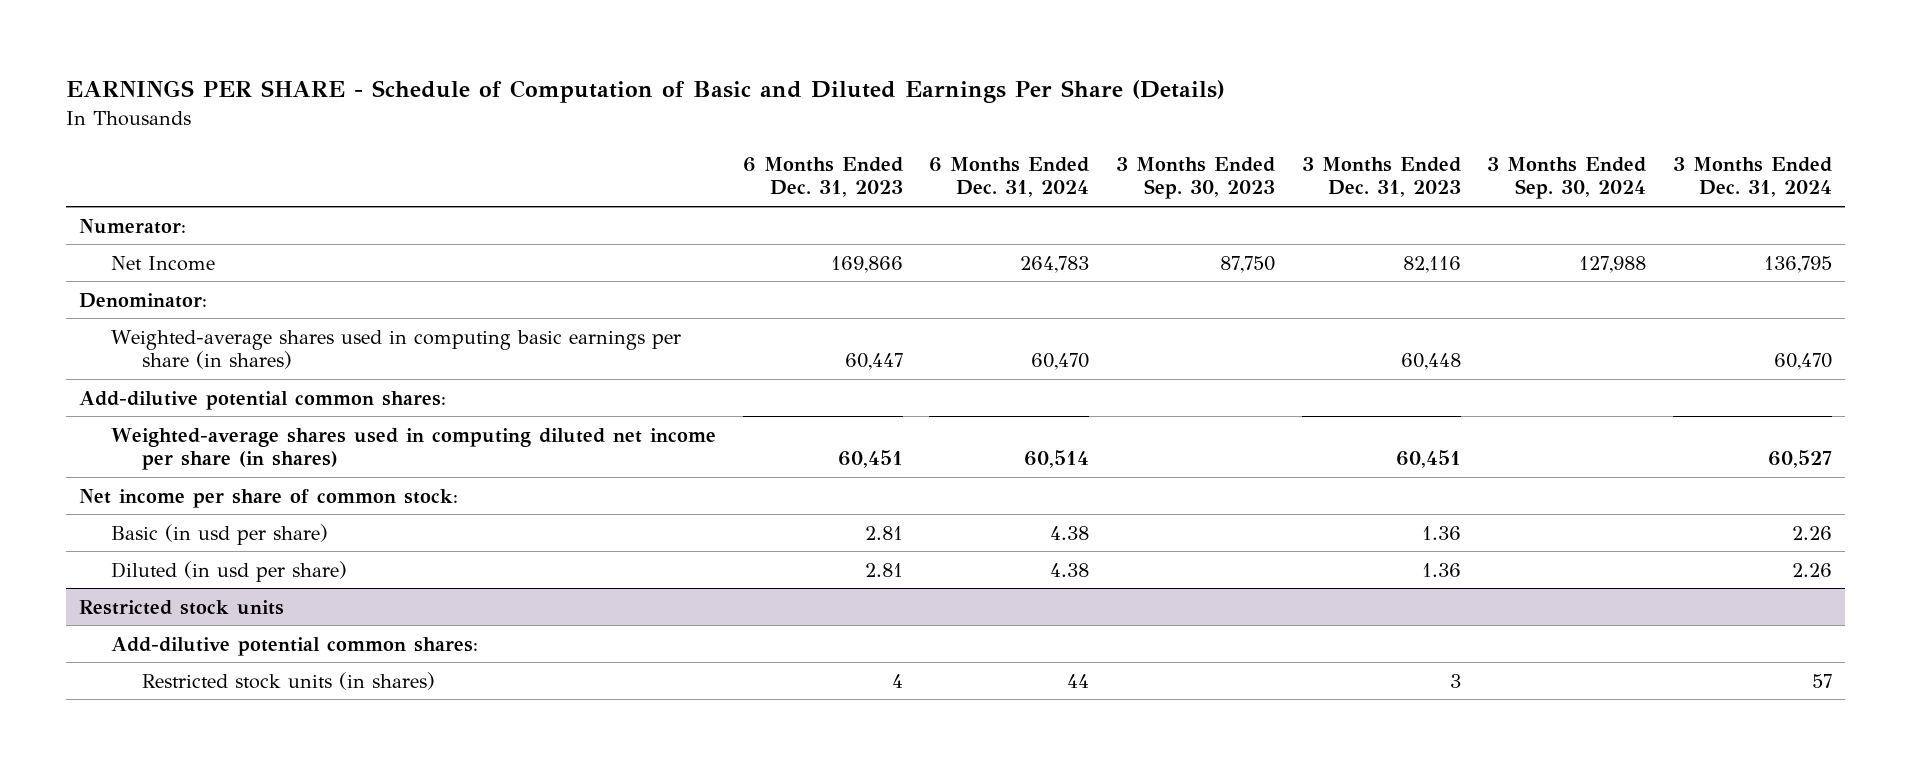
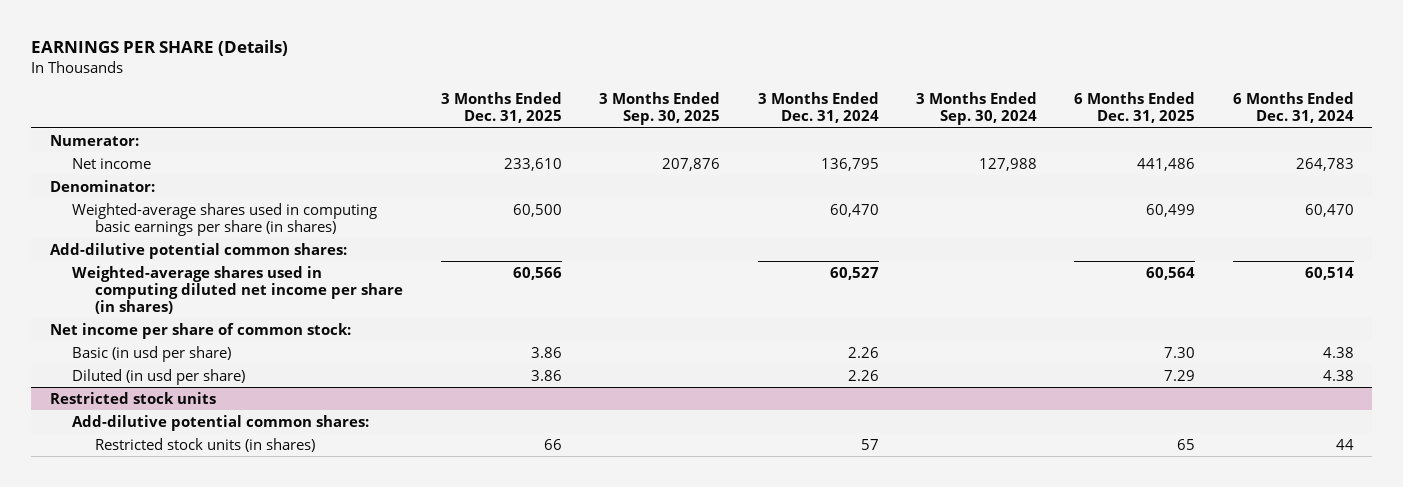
[66,80,1226,104] EARNINGS PER SHARE - Schedule of Computation of Basic and Diluted Earnings Per Share (Details) -> [30,40,288,57] EARNINGS PER SHARE (Details)
[742,156,903,198] 6 Months Ended Dec. 31, 2023 -> none
[1115,156,1275,200] 3 Months Ended Sep. 30, 2023 -> none
[1301,156,1461,198] 3 Months Ended Dec. 31, 2023 -> none
none -> [440,92,562,124] 3 Months Ended Dec. 31, 2025
none -> [599,92,721,126] 3 Months Ended Sep. 30, 2025
none -> [1074,92,1196,124] 6 Months Ended Dec. 31, 2025
[110,255,215,271] Net Income -> [72,157,152,169] Net income

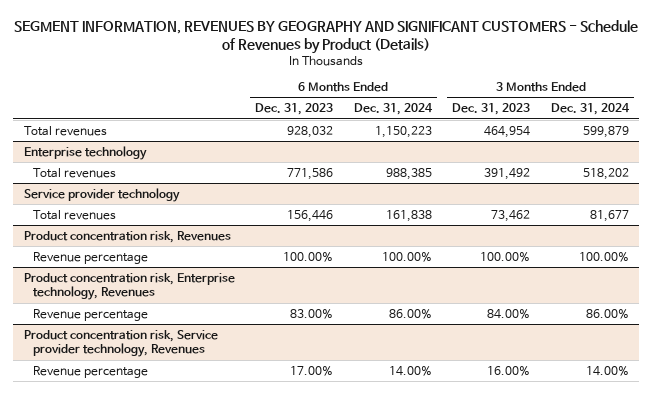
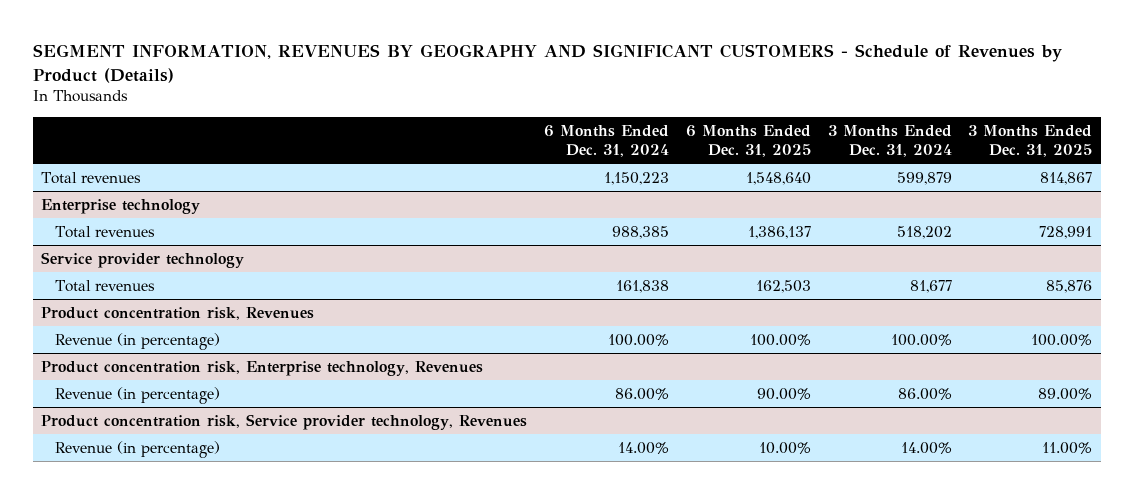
[255,103,334,116] Dec. 31, 2023 -> none
[452,103,531,116] Dec. 31, 2023 -> none
none -> [685,124,811,157] 6 Months Ended Dec. 31, 2025
none -> [968,124,1093,157] 3 Months Ended Dec. 31, 2025
[32,251,148,264] Revenue percentage -> [54,332,220,350] Revenue (in percentage)
[32,308,148,321] Revenue percentage -> [54,386,220,404] Revenue (in percentage)
[32,365,148,378] Revenue percentage -> [54,440,220,458] Revenue (in percentage)

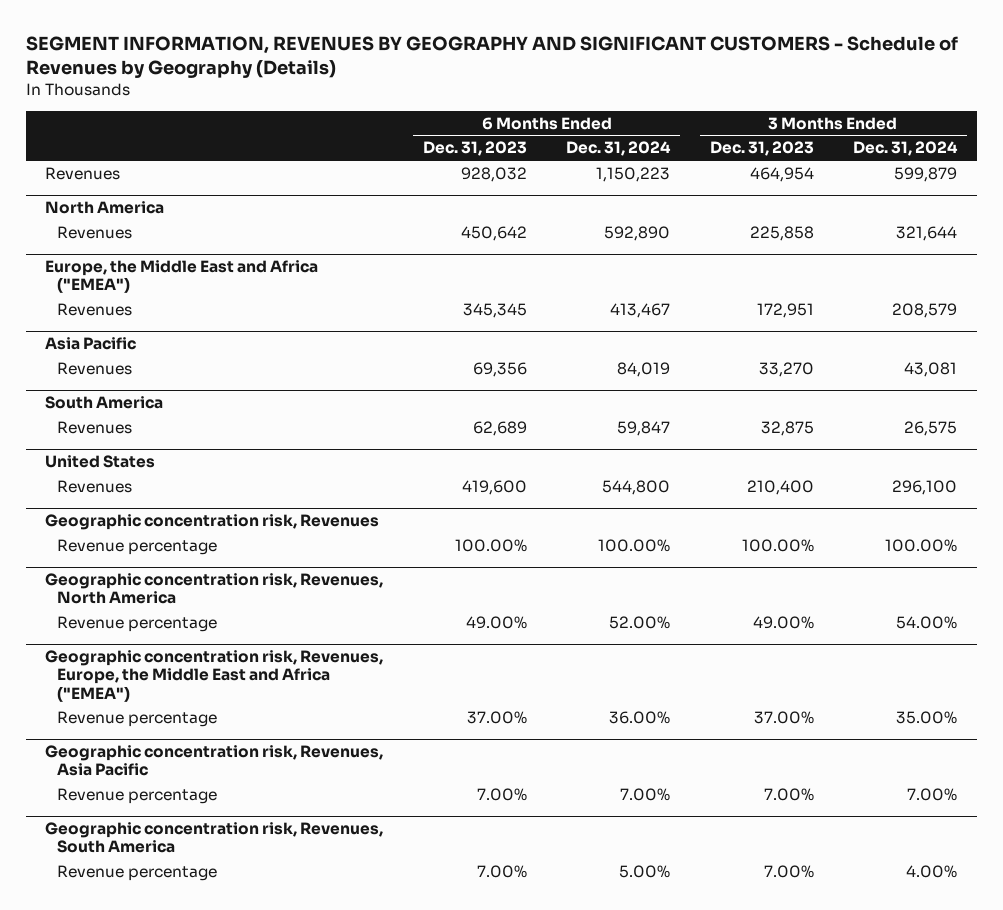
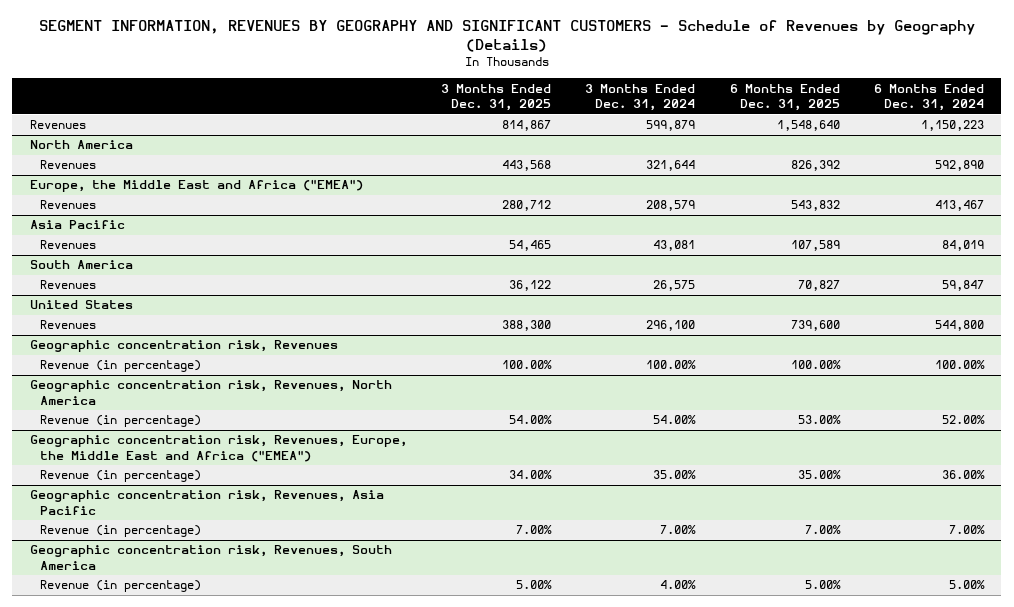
[422,141,527,157] Dec. 31, 2023 -> none
[709,141,814,157] Dec. 31, 2023 -> none
none -> [441,83,552,112] 3 Months Ended Dec. 31, 2025
none -> [729,83,840,112] 6 Months Ended Dec. 31, 2025
[57,538,218,555] Revenue percentage -> [39,360,201,373] Revenue (in percentage)
[57,615,218,632] Revenue percentage -> [39,415,201,428] Revenue (in percentage)
[57,710,218,727] Revenue percentage -> [39,470,201,483] Revenue (in percentage)
[57,787,218,804] Revenue percentage -> [39,525,201,538] Revenue (in percentage)
[57,864,218,881] Revenue percentage -> [39,580,201,593] Revenue (in percentage)

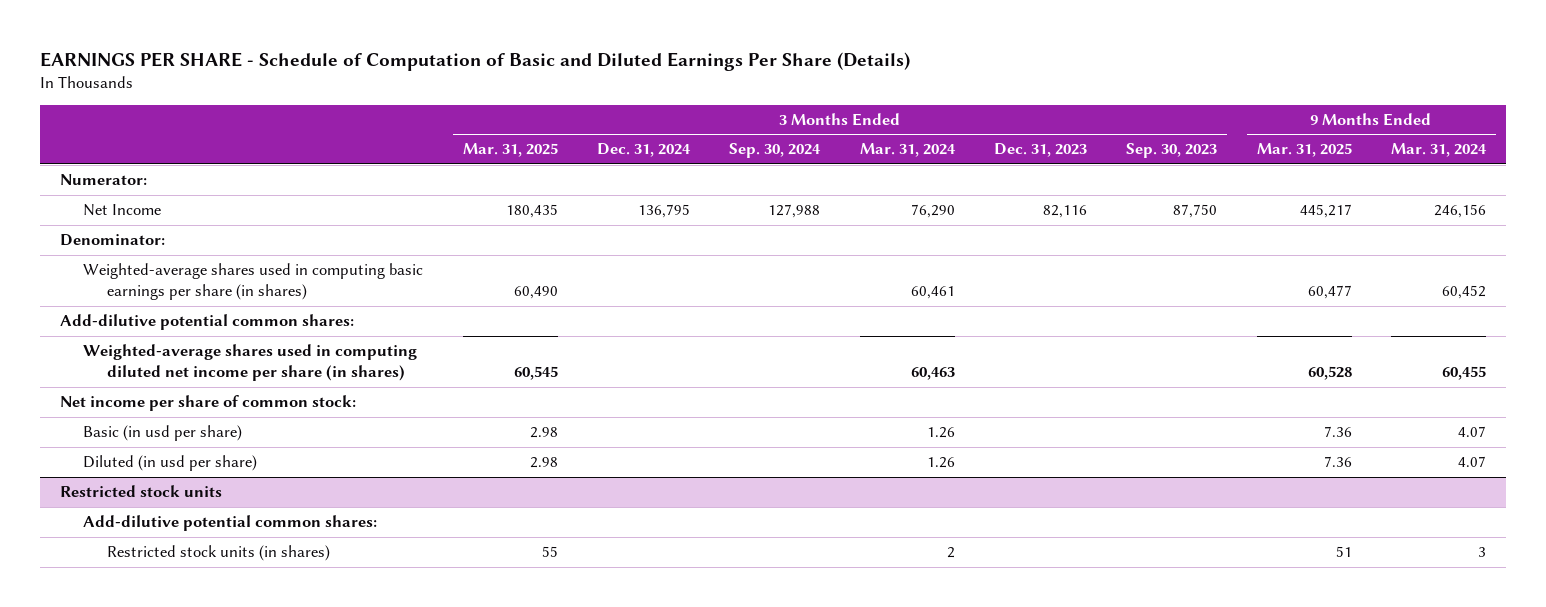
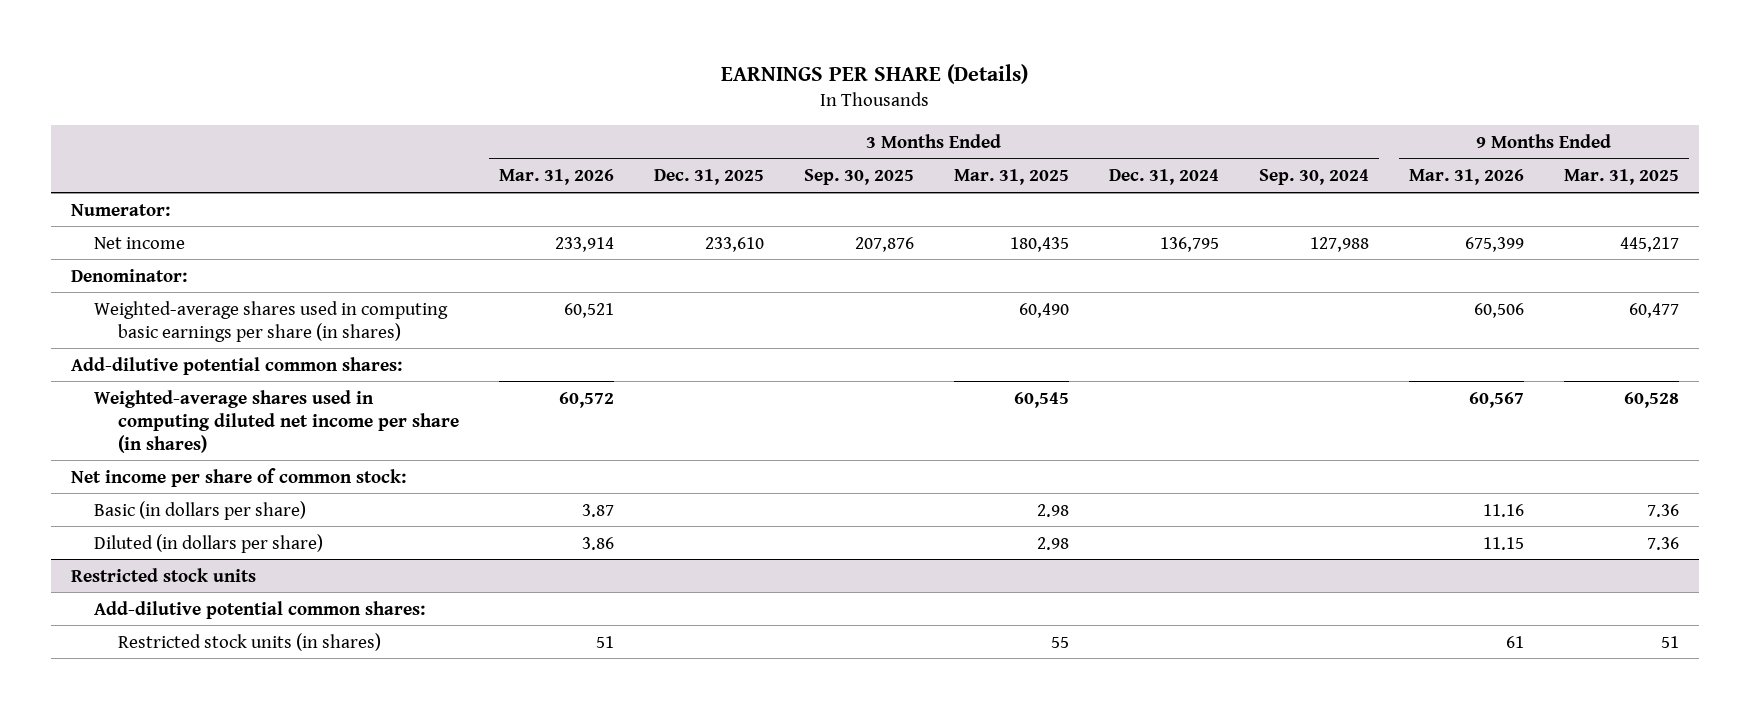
[40,51,911,71] EARNINGS PER SHARE - Schedule of Computation of Basic and Diluted Earnings Per Share (Details) -> [720,63,1028,84] EARNINGS PER SHARE (Details)
[859,143,956,158] Mar. 31, 2024 -> none
[993,143,1087,158] Dec. 31, 2023 -> none
[1126,143,1218,159] Sep. 30, 2023 -> none
[1390,143,1487,158] Mar. 31, 2024 -> none
none -> [498,169,614,186] Mar. 31, 2026
none -> [653,169,764,186] Dec. 31, 2025
none -> [803,169,914,186] Sep. 30, 2025
none -> [1408,169,1524,186] Mar. 31, 2026
[83,204,162,217] Net Income -> [94,236,186,249] Net income
[83,425,243,442] Basic (in usd per share) -> [94,500,307,520] Basic (in dollars per share)
[83,455,258,472] Diluted (in usd per share) -> [94,533,324,553] Diluted (in dollars per share)

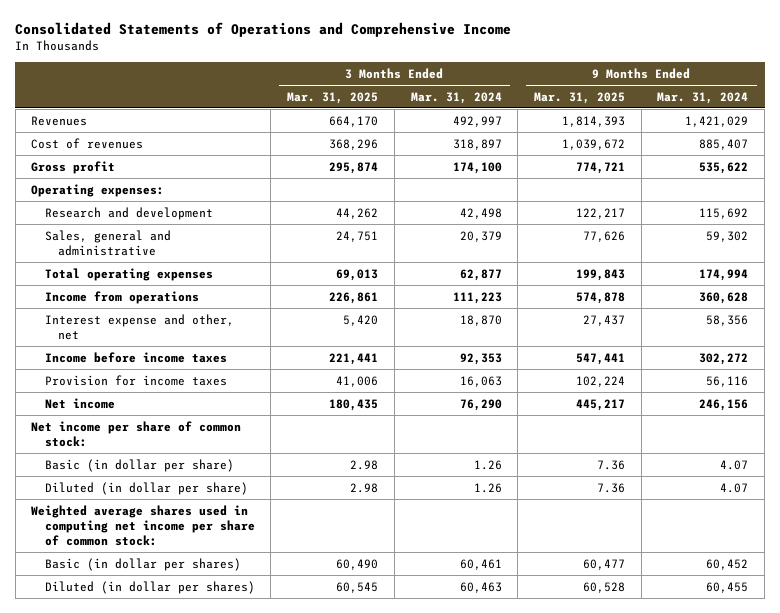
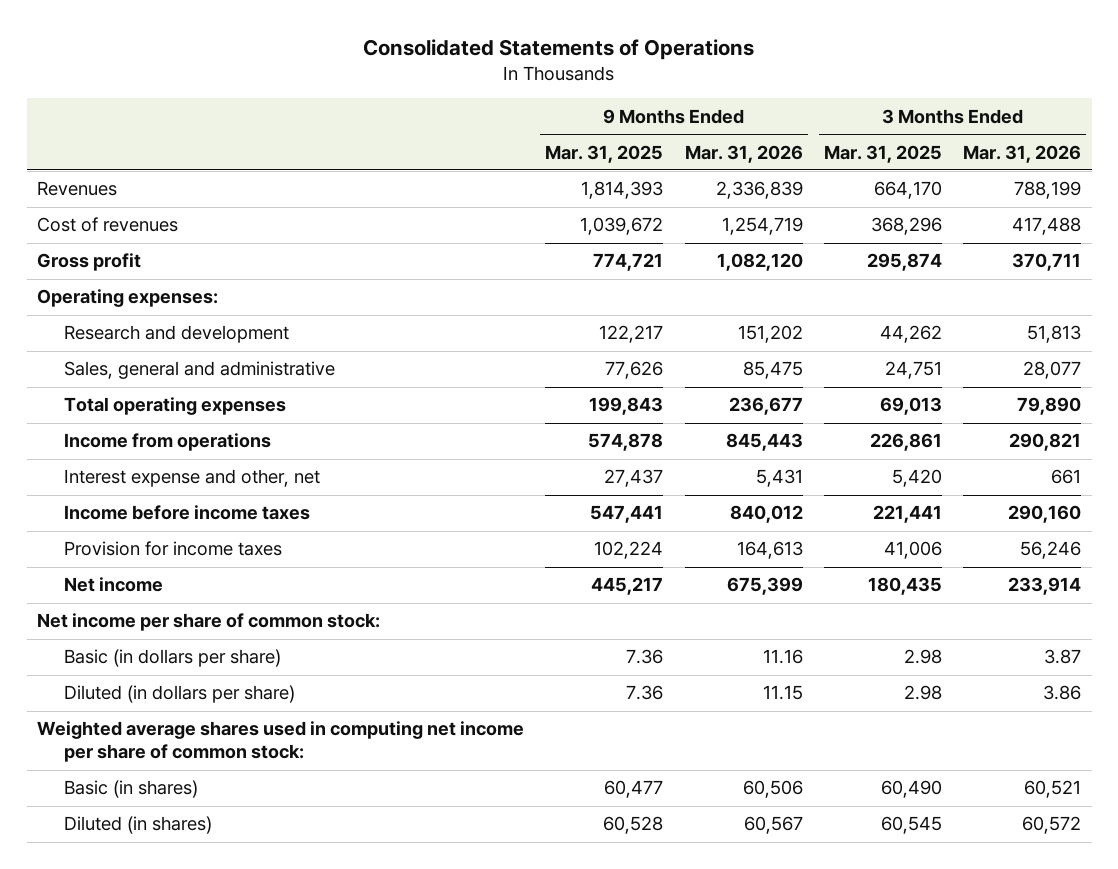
[15,21,512,37] Consolidated Statements of Operations and Comprehensive Income -> [363,39,755,61] Consolidated Statements of Operations
[410,91,502,104] Mar. 31, 2024 -> none
[657,91,749,104] Mar. 31, 2024 -> none
none -> [684,144,803,163] Mar. 31, 2026
none -> [963,144,1082,163] Mar. 31, 2026
[44,458,234,472] Basic (in dollar per share) -> [64,649,282,668] Basic (in dollars per share)
[44,481,248,495] Diluted (in dollar per share) -> [64,685,296,704] Diluted (in dollars per share)
[44,557,241,571] Basic (in dollar per shares) -> [64,780,199,799] Basic (in shares)
[44,580,255,594] Diluted (in dollar per shares) -> [64,816,213,835] Diluted (in shares)

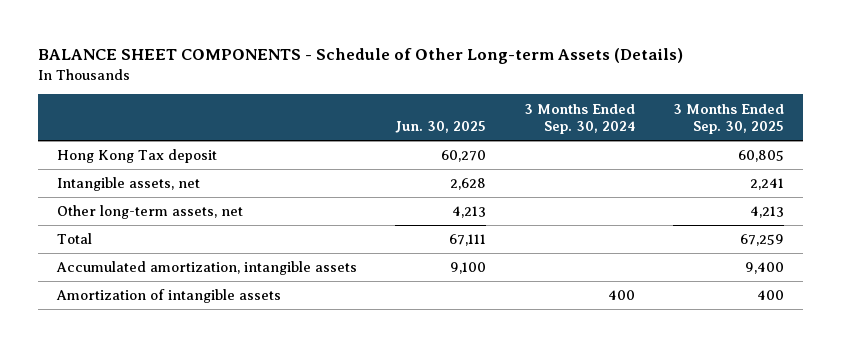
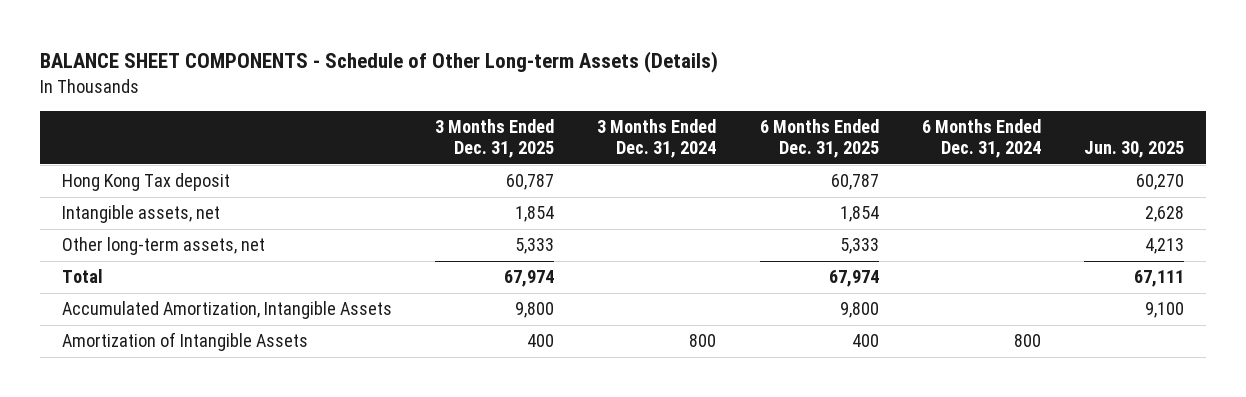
[523,103,635,135] 3 Months Ended Sep. 30, 2024 -> none
[672,103,784,135] 3 Months Ended Sep. 30, 2025 -> none
none -> [435,118,555,159] 3 Months Ended Dec. 31, 2025
none -> [597,118,717,159] 3 Months Ended Dec. 31, 2024
none -> [759,118,879,159] 6 Months Ended Dec. 31, 2025
none -> [921,118,1041,159] 6 Months Ended Dec. 31, 2024
[56,261,358,276] Accumulated amortization, intangible assets -> [61,301,392,320] Accumulated Amortization, Intangible Assets
[56,289,282,304] Amortization of intangible assets -> [61,332,308,352] Amortization of Intangible Assets

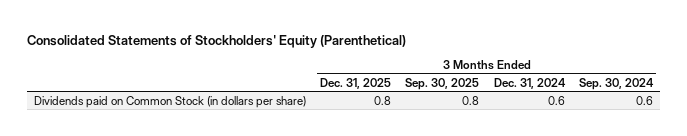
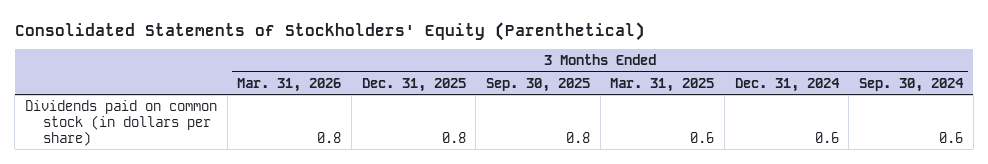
none -> [237,77,342,92] Mar. 31, 2026
none -> [610,77,715,92] Mar. 31, 2025
[34,95,307,108] Dividends paid on Common Stock (in dollars per share) -> [24,100,217,146] Dividends paid on common stock (in dollars per share)

